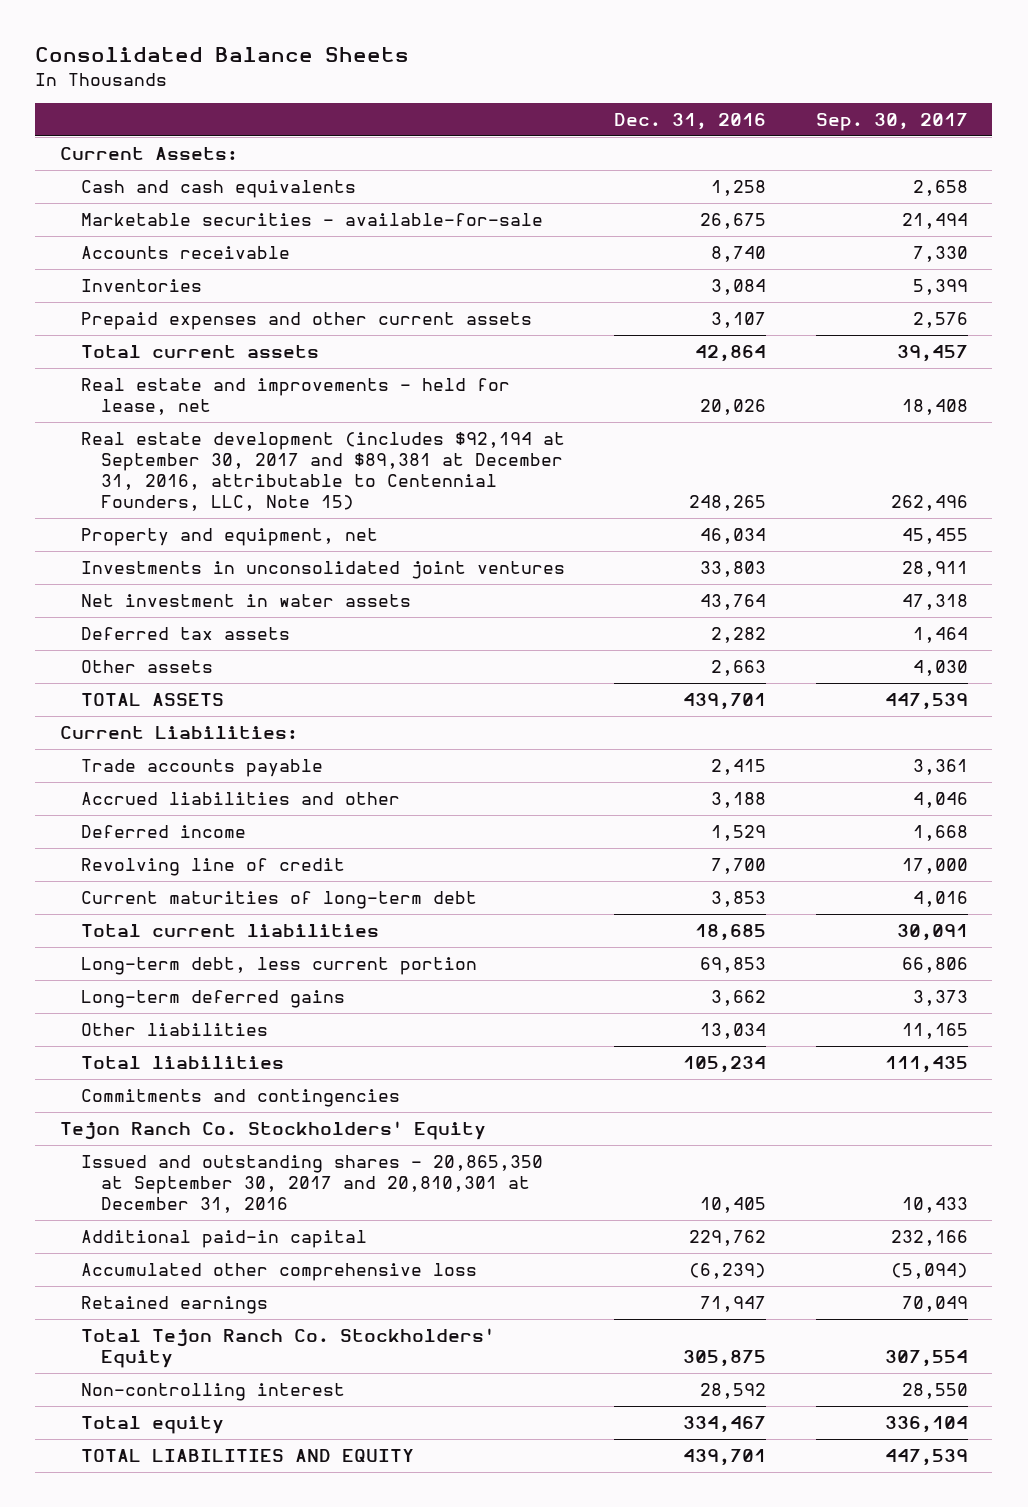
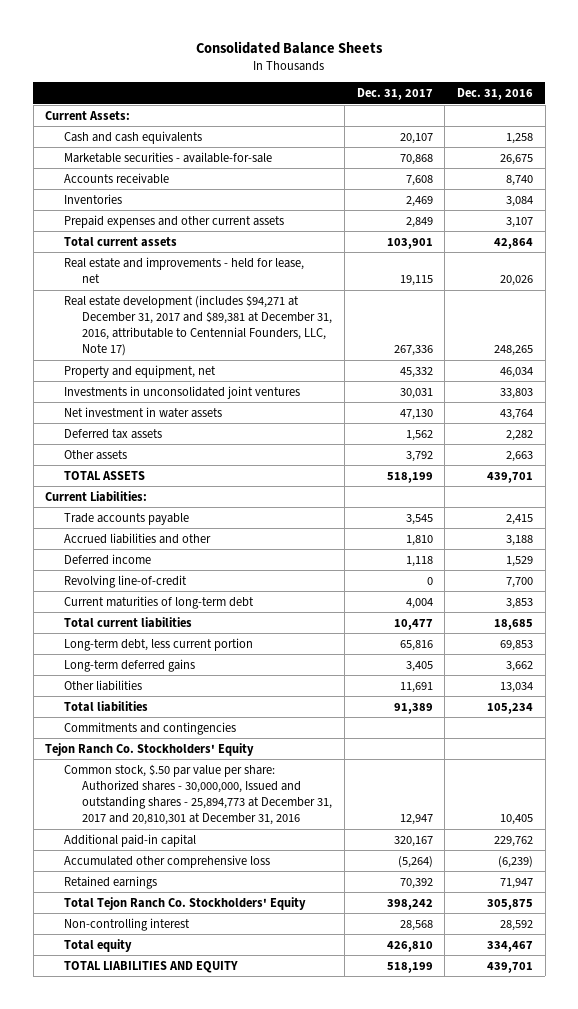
[815,113,968,132] Sep. 30, 2017 -> none
none -> [356,87,433,100] Dec. 31, 2017
[80,431,565,512] Real estate development (includes $92,194 at September 30, 2017 and $89,381 at December 31, 2016, attributable to Centennial Founders, LLC, Note 15) -> [63,294,332,357] Real estate development (includes $94,271 at December 31, 2017 and $89,381 at December 31, 2016, attributable to Centennial Founders, LLC, Note 17)
[80,857,345,876] Revolving line of credit -> [63,574,187,588] Revolving line-of-credit
[80,1154,543,1213] Issued and outstanding shares - 20,865,350 at September 30, 2017 and 20,810,301 at December 31, 2016 -> [63,763,332,826] Common stock, $.50 par value per share: Authorized shares - 30,000,000, Issued and outstanding shares - 25,894,773 at December 31, 2017 and 20,810,301 at December 31, 2016

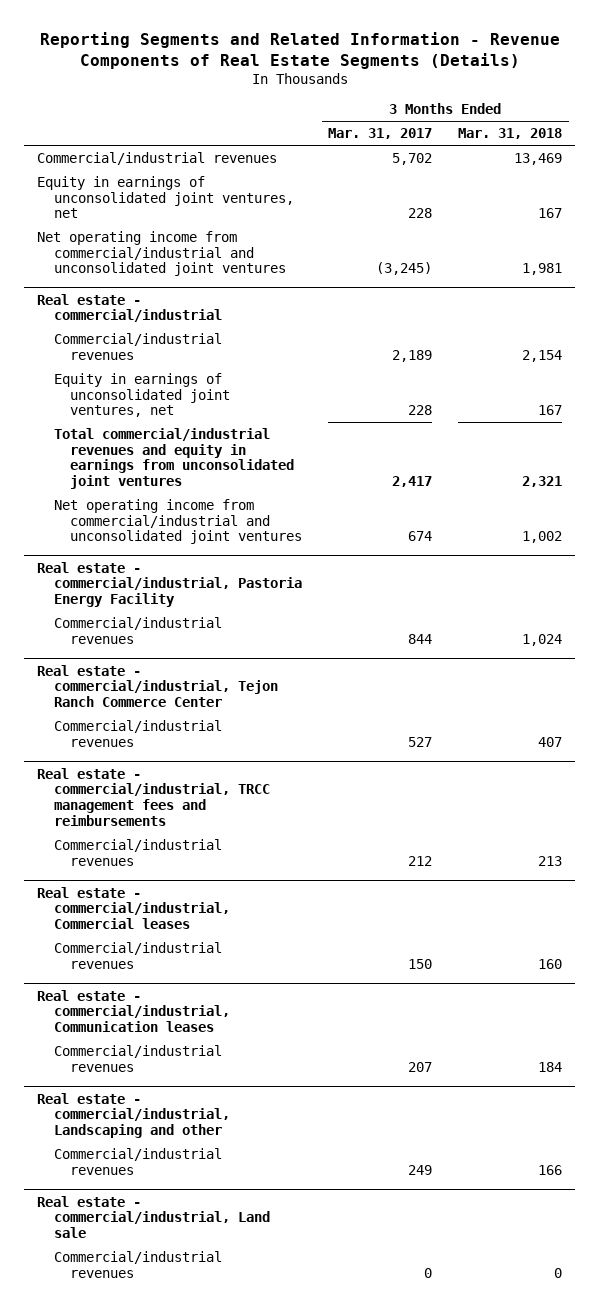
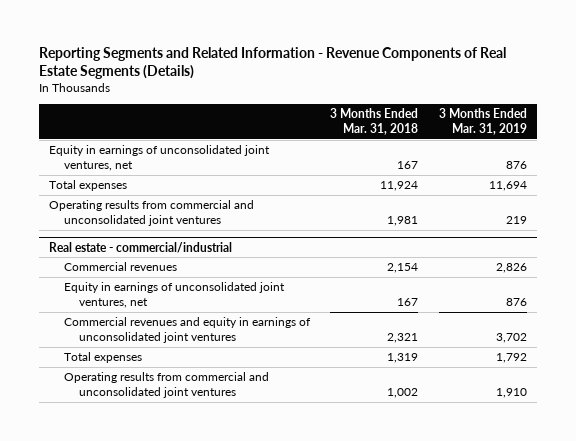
[328,128,433,140] Mar. 31, 2017 -> none
none -> [438,107,527,136] 3 Months Ended Mar. 31, 2019
[37,151,278,165] Commercial/industrial revenues -> none
none -> [49,180,128,192] Total expenses
[37,230,286,277] Net operating income from commercial/industrial and unconsolidated joint ventures -> [49,200,255,227] Operating results from commercial and unconsolidated joint ventures
[53,332,222,360] Commercial/industrial revenues -> [64,262,178,272] Commercial revenues
[37,561,302,608] Real estate - commercial/industrial, Pastoria Energy Facility -> none
[53,616,222,644] Commercial/industrial revenues -> none
[37,664,278,708] Real estate - commercial/industrial, Tejon Ranch Commerce Center -> none
[53,719,222,747] Commercial/industrial revenues -> none
[37,767,270,826] Real estate - commercial/industrial, TRCC management fees and reimbursements -> none
[53,838,222,866] Commercial/industrial revenues -> none
[37,886,230,930] Real estate - commercial/industrial, Commercial leases -> none
[53,941,222,969] Commercial/industrial revenues -> none
[37,989,230,1033] Real estate - commercial/industrial, Communication leases -> none
[53,1044,222,1072] Commercial/industrial revenues -> none
[37,1092,230,1139] Real estate - commercial/industrial, Landscaping and other -> none
[53,1147,222,1175] Commercial/industrial revenues -> none
[37,1195,270,1239] Real estate - commercial/industrial, Land sale -> none
[53,1250,222,1278] Commercial/industrial revenues -> none
[53,427,295,489] Total commercial/industrial revenues and equity in earnings from unconsolidated joint ventures -> [64,317,312,344] Commercial revenues and equity in earnings of unconsolidated joint ventures
none -> [64,352,143,364] Total expenses
[53,498,303,545] Net operating income from commercial/industrial and unconsolidated joint ventures -> [64,372,270,399] Operating results from commercial and unconsolidated joint ventures

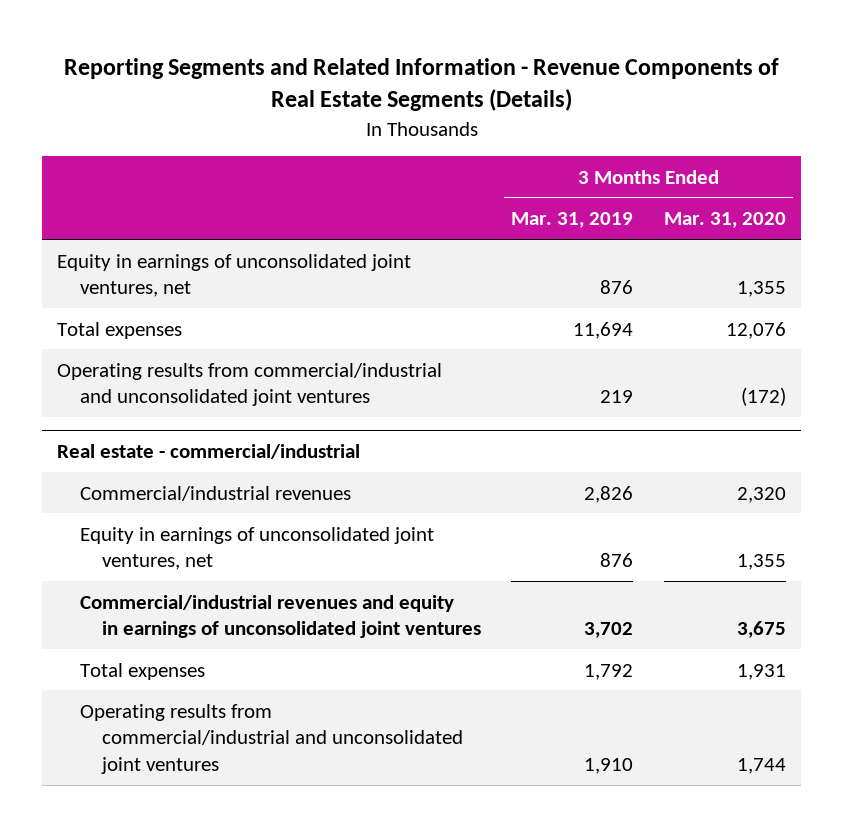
[330,107,419,136] 3 Months Ended Mar. 31, 2018 -> none
none -> [663,212,786,229] Mar. 31, 2020
[49,200,255,227] Operating results from commercial and unconsolidated joint ventures -> [57,362,443,407] Operating results from commercial/industrial and unconsolidated joint ventures
[64,262,178,272] Commercial revenues -> [79,485,351,501] Commercial/industrial revenues
[64,317,312,344] Commercial revenues and equity in earnings of unconsolidated joint ventures -> [79,594,482,639] Commercial/industrial revenues and equity in earnings of unconsolidated joint ventures
[64,372,270,399] Operating results from commercial and unconsolidated joint ventures -> [79,703,464,774] Operating results from commercial/industrial and unconsolidated joint ventures

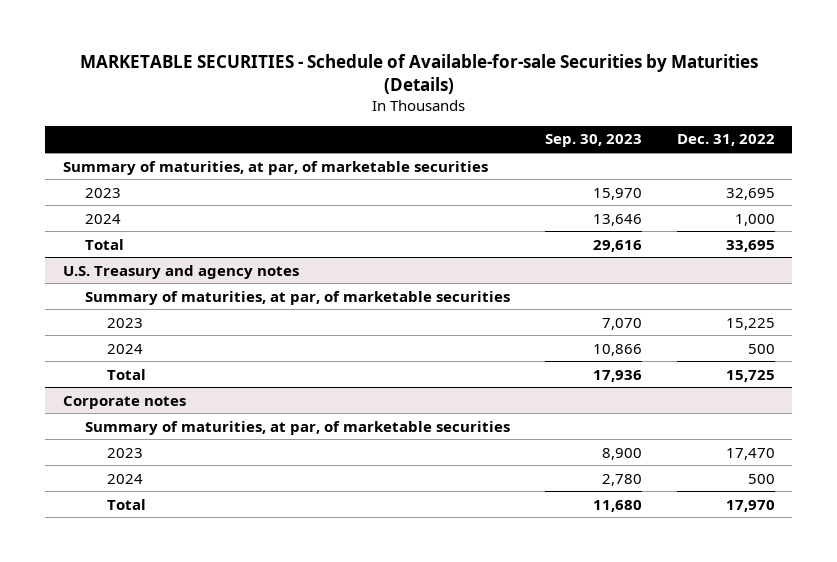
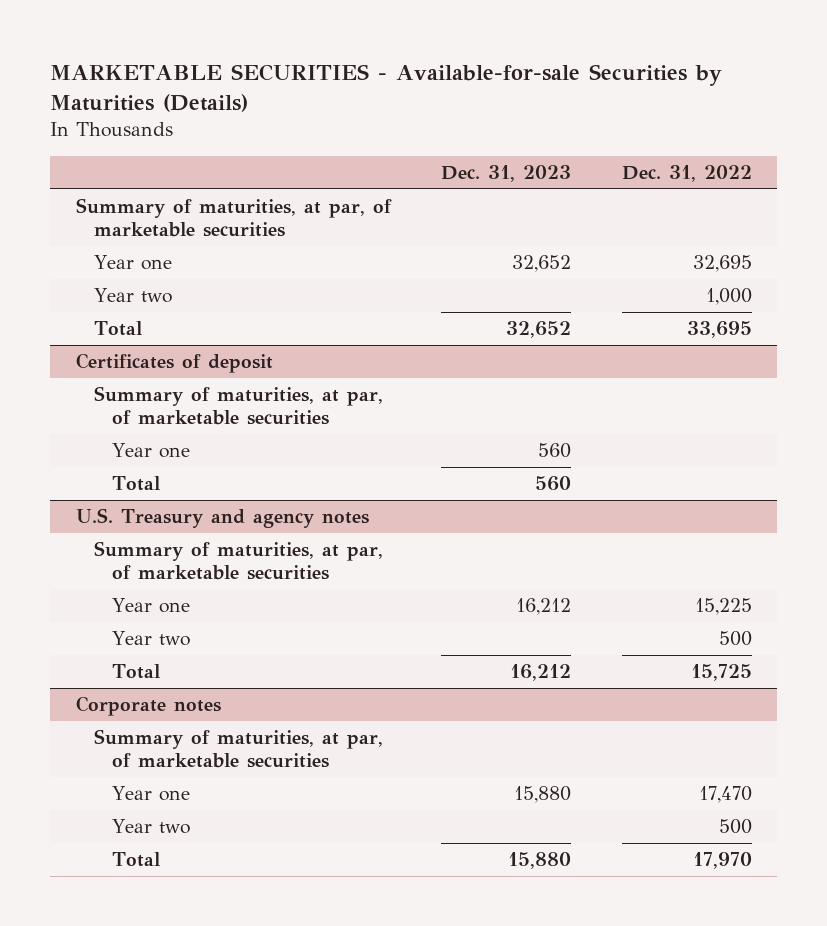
[79,54,758,95] MARKETABLE SECURITIES - Schedule of Available-for-sale Securities by Maturities (Details) -> [50,64,723,113] MARKETABLE SECURITIES - Available-for-sale Securities by Maturities (Details)
[544,134,642,148] Sep. 30, 2023 -> none
none -> [441,164,572,182] Dec. 31, 2023
[85,187,122,198] 2023 -> [93,255,172,271] Year one
[85,213,122,224] 2024 -> [93,288,172,304] Year two
none -> [75,353,273,374] Certificates of deposit
none -> [93,386,383,425] Summary of maturities, at par, of marketable securities
none -> [112,443,191,459] Year one
none -> [112,476,161,492] Total
[107,317,144,328] 2023 -> [112,598,191,614] Year one
[107,343,144,354] 2024 -> [112,631,191,647] Year two
[107,447,144,458] 2023 -> [112,786,191,802] Year one
[107,473,144,484] 2024 -> [112,819,191,835] Year two

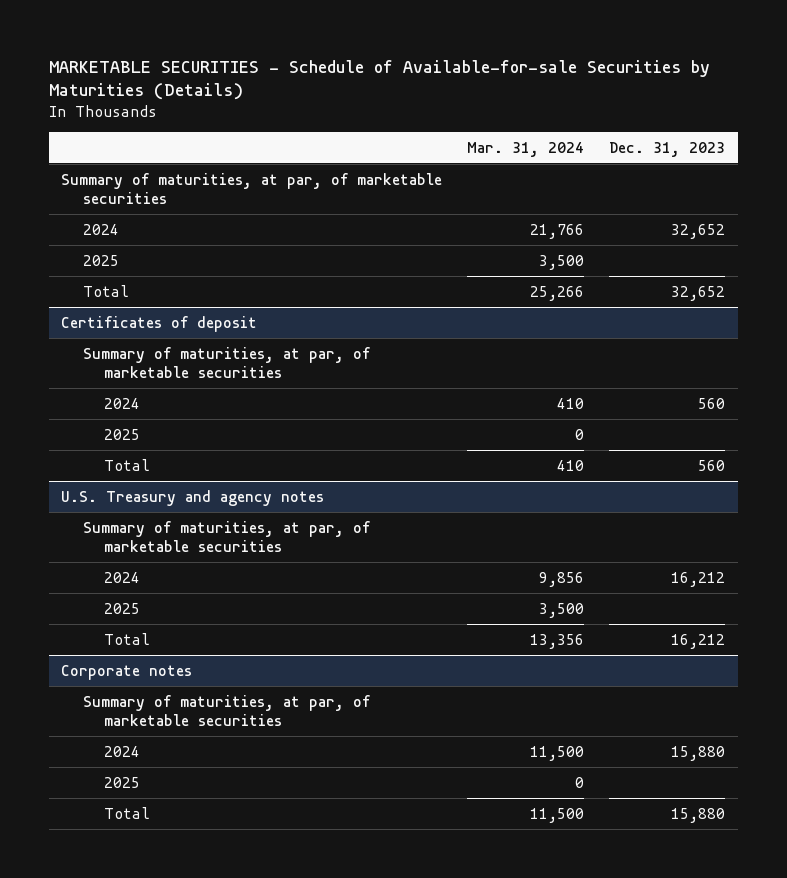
[50,64,723,113] MARKETABLE SECURITIES - Available-for-sale Securities by Maturities (Details) -> [48,59,710,101] MARKETABLE SECURITIES - Schedule of Available-for-sale Securities by Maturities (Details)
[621,164,752,182] Dec. 31, 2022 -> none
none -> [467,141,585,157] Mar. 31, 2024
[93,255,172,271] Year one -> [82,223,119,235] 2024
[93,288,172,304] Year two -> [82,254,119,266] 2025
[112,443,191,459] Year one -> [103,397,140,409] 2024
none -> [103,428,140,440] 2025
[112,598,191,614] Year one -> [103,571,140,583] 2024
[112,631,191,647] Year two -> [103,602,140,614] 2025
[112,786,191,802] Year one -> [103,745,140,757] 2024
[112,819,191,835] Year two -> [103,776,140,788] 2025

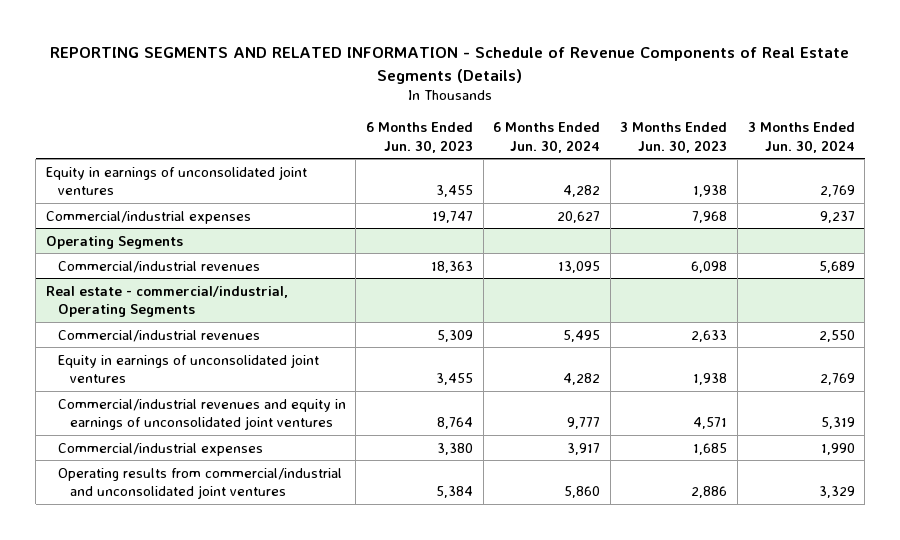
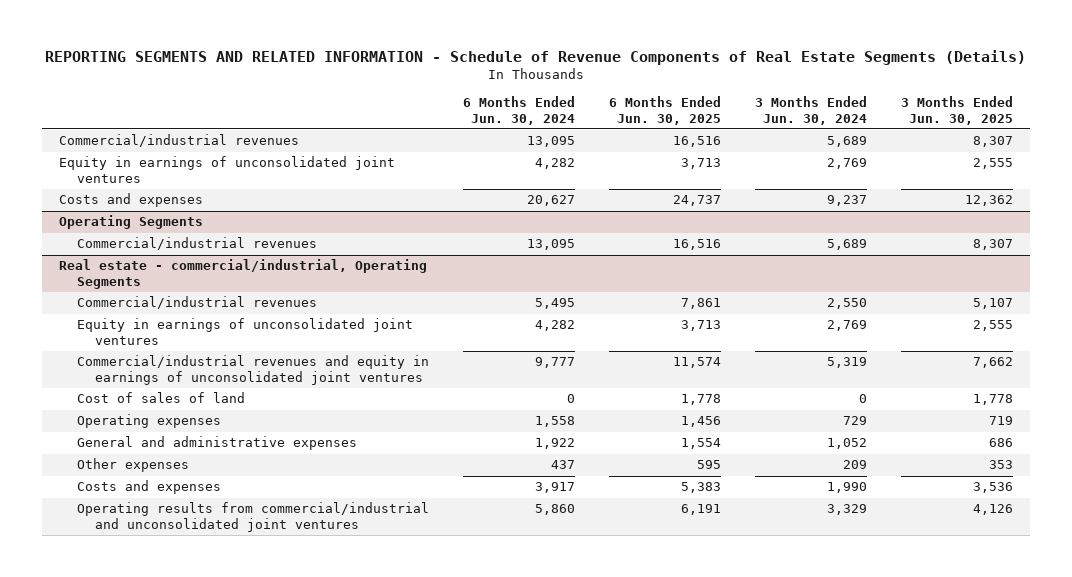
[366,122,474,153] 6 Months Ended Jun. 30, 2023 -> none
[620,122,728,153] 3 Months Ended Jun. 30, 2023 -> none
none -> [608,96,721,125] 6 Months Ended Jun. 30, 2025
none -> [900,96,1013,125] 3 Months Ended Jun. 30, 2025
none -> [59,134,300,148] Commercial/industrial revenues
[45,210,251,224] Commercial/industrial expenses -> [59,193,204,208] Costs and expenses
none -> [77,392,246,404] Cost of sales of land
none -> [77,414,222,429] Operating expenses
none -> [77,436,358,451] General and administrative expenses
none -> [77,458,190,473] Other expenses
[57,442,263,456] Commercial/industrial expenses -> [77,480,222,495] Costs and expenses

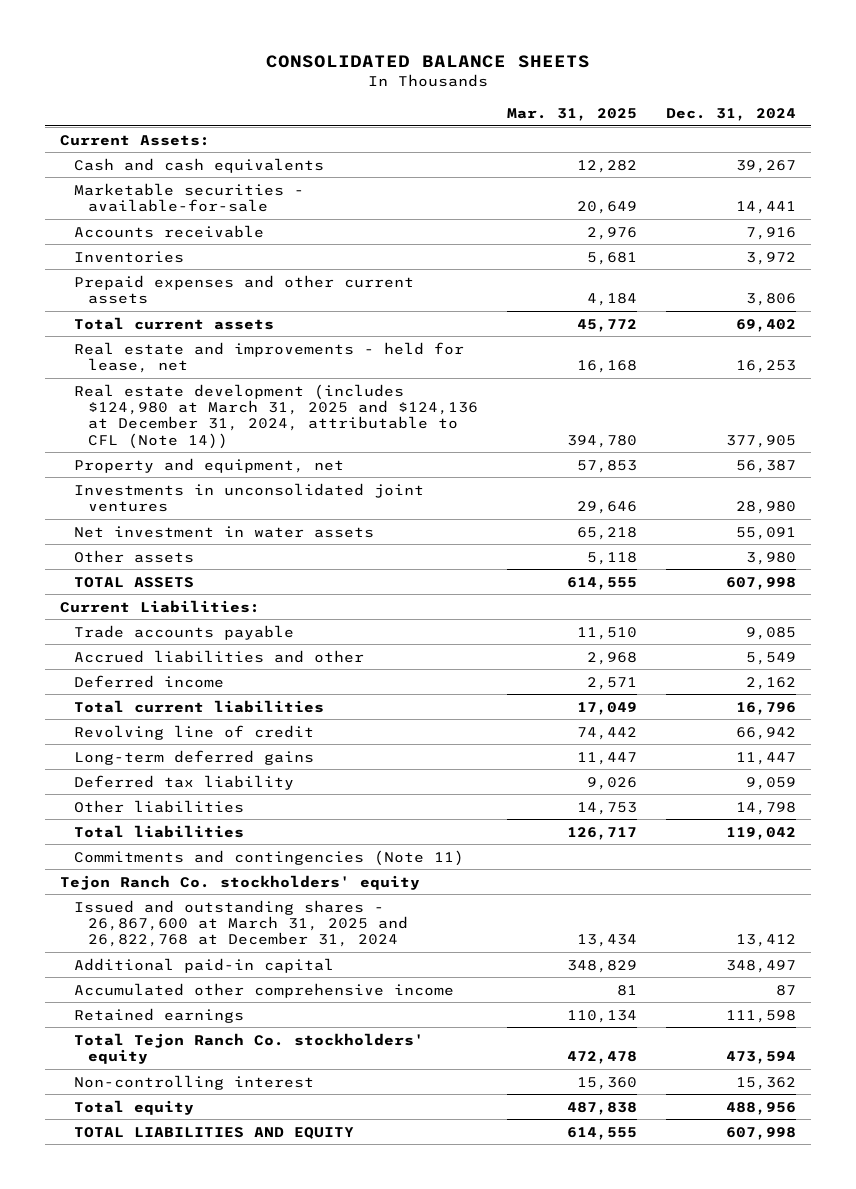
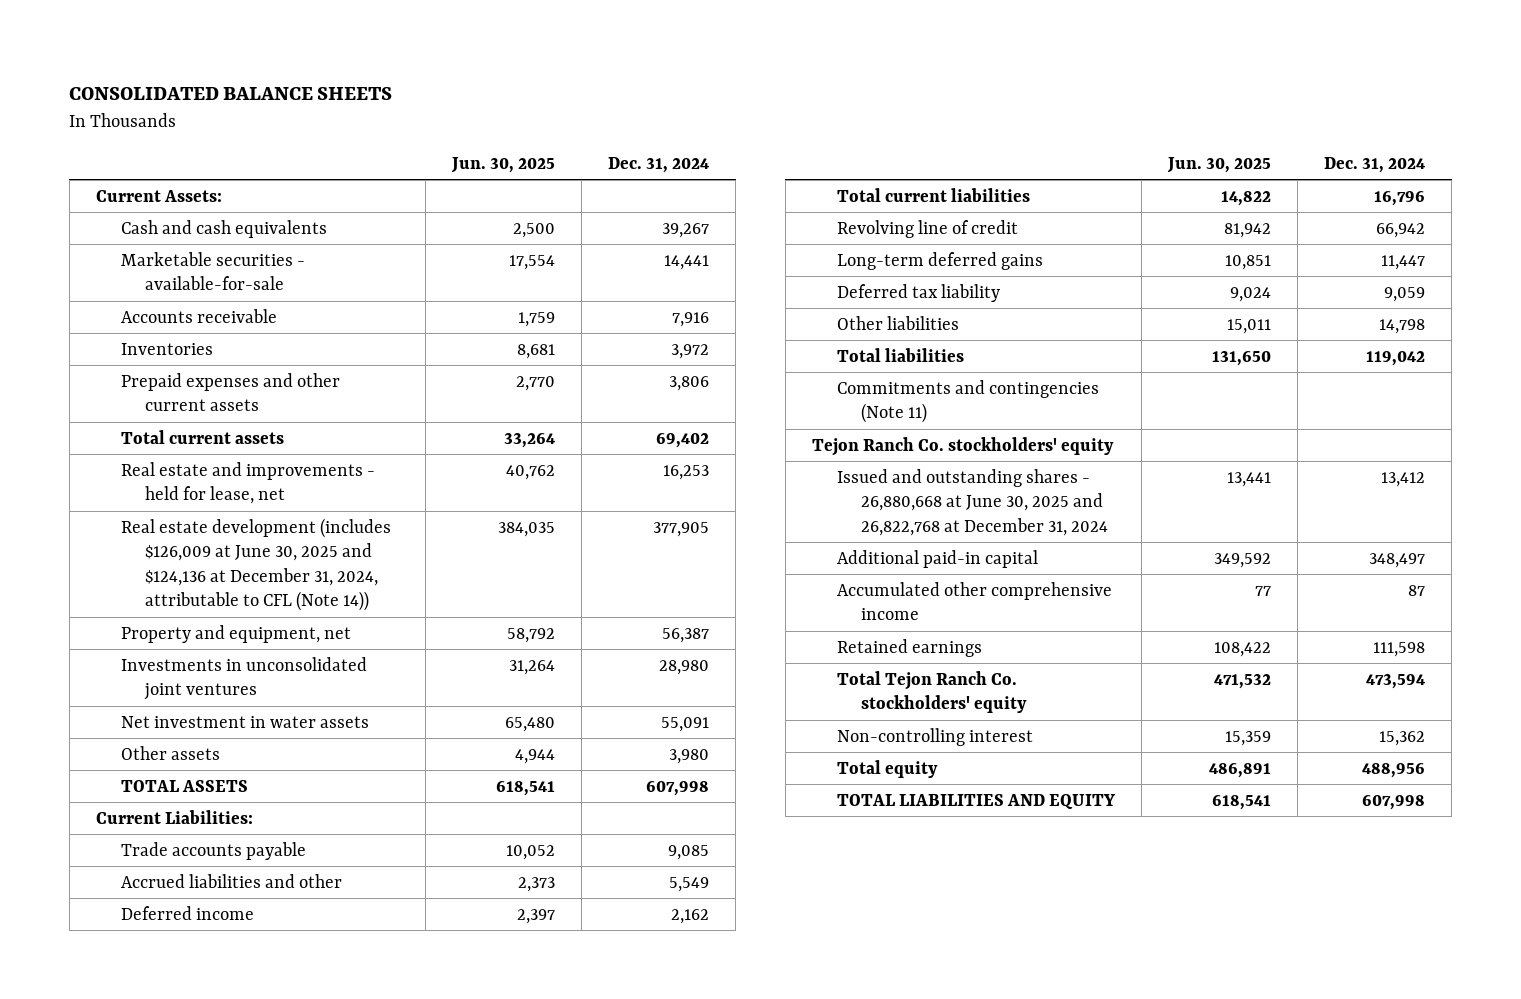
[507,108,638,122] Mar. 31, 2025 -> none
none -> [450,156,555,173] Jun. 30, 2025
[73,383,478,449] Real estate development (includes $124,980 at March 31, 2025 and $124,136 at December 31, 2024, attributable to CFL (Note 14)) -> [120,517,391,612] Real estate development (includes $126,009 at June 30, 2025 and $124,136 at December 31, 2024, attributable to CFL (Note 14))
[73,899,408,948] Issued and outstanding shares - 26,867,600 at March 31, 2025 and 26,822,768 at December 31, 2024 -> [836,468,1109,536] Issued and outstanding shares - 26,880,668 at June 30, 2025 and 26,822,768 at December 31, 2024

